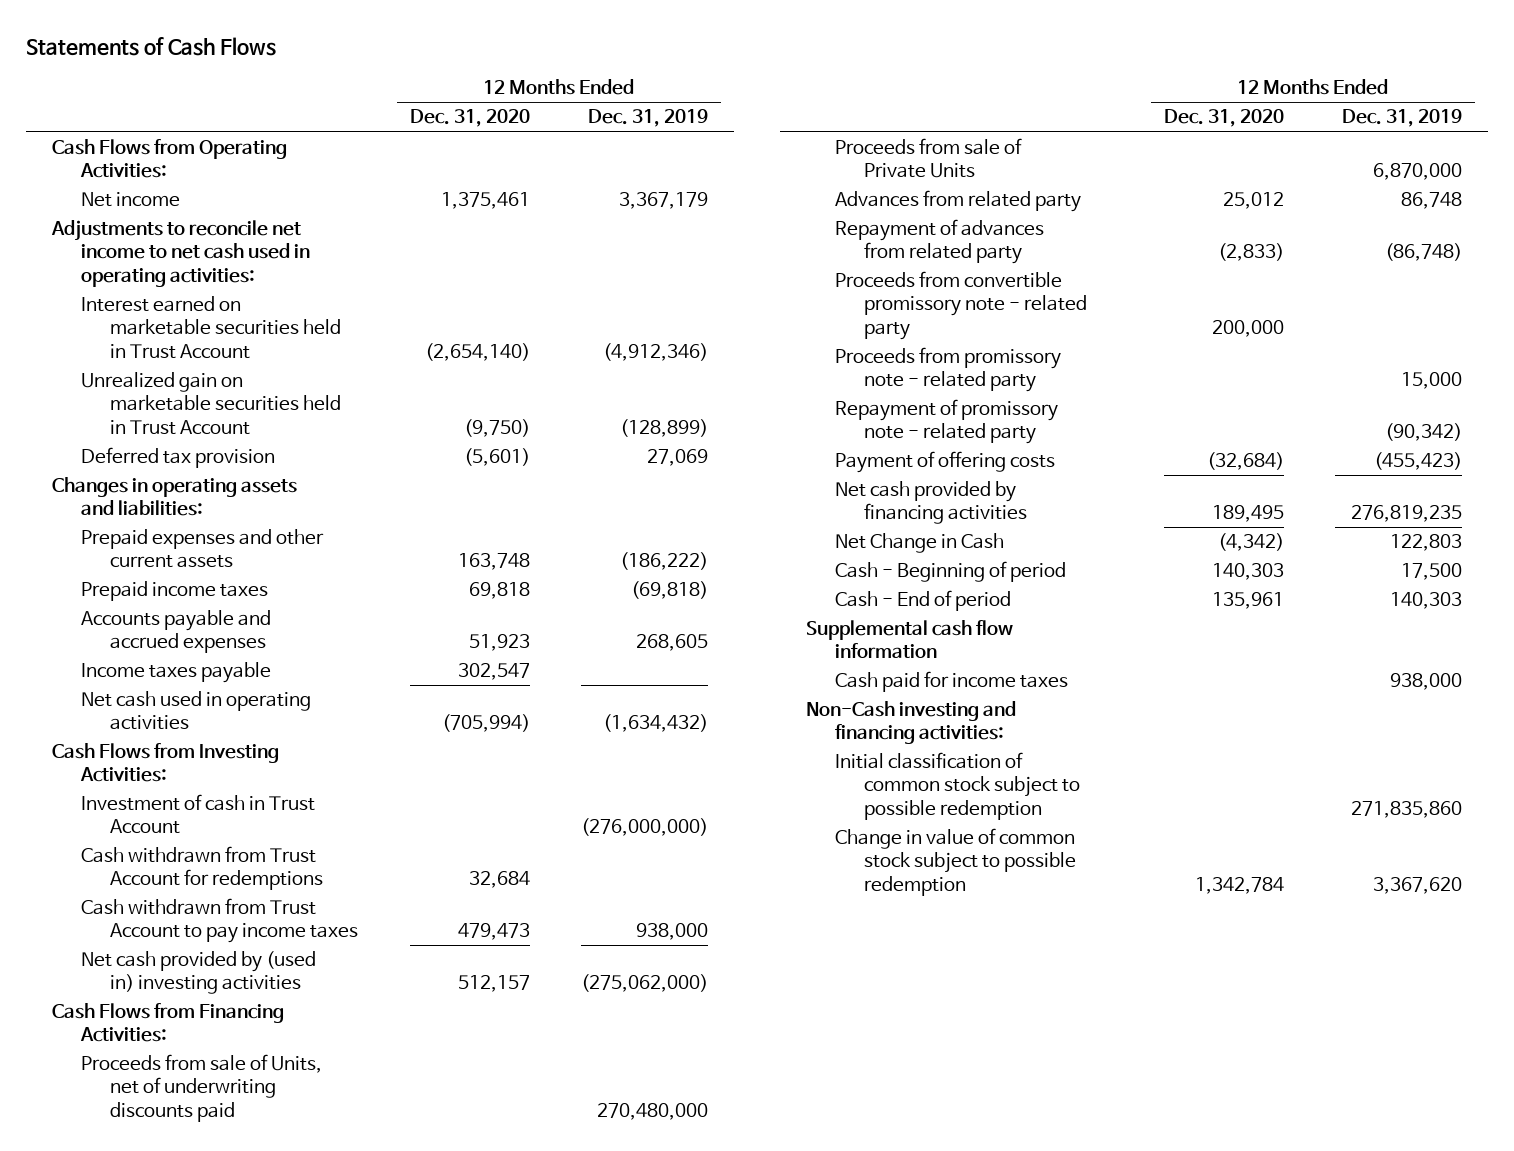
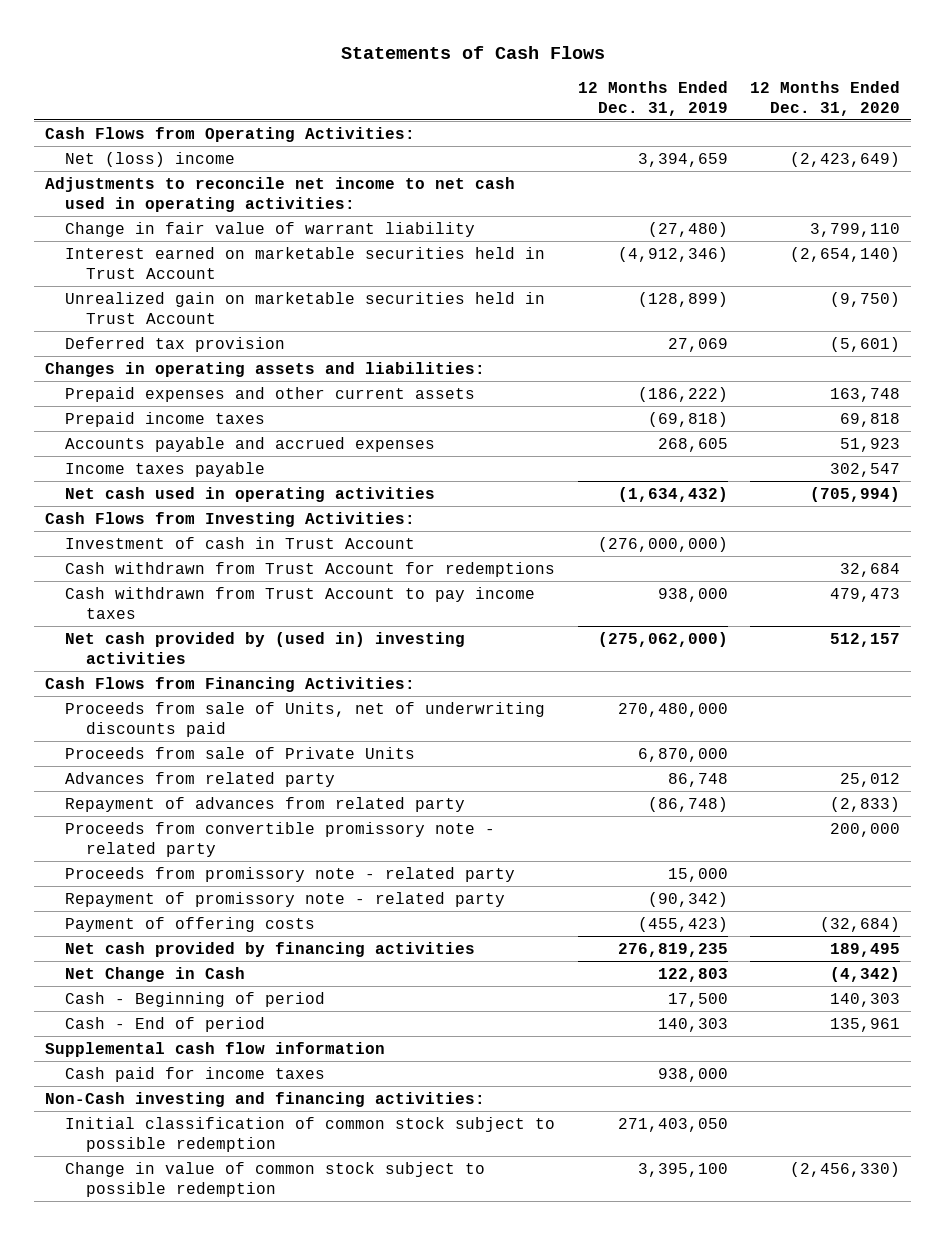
[80,192,180,208] Net income -> [65,151,236,167] Net (loss) income
[440,192,530,210] 1,375,461 -> [789,151,900,167] (2,423,649)
[619,192,709,210] 3,367,179 -> [637,152,728,167] 3,394,659
none -> [65,221,476,237] Change in fair value of warrant liability
[1351,800,1463,818] 271,835,860 -> [617,1117,728,1132] 271,403,050
[1194,876,1284,894] 1,342,784 -> [789,1161,900,1177] (2,456,330)
[1373,876,1463,894] 3,367,620 -> [637,1162,728,1177] 3,395,100

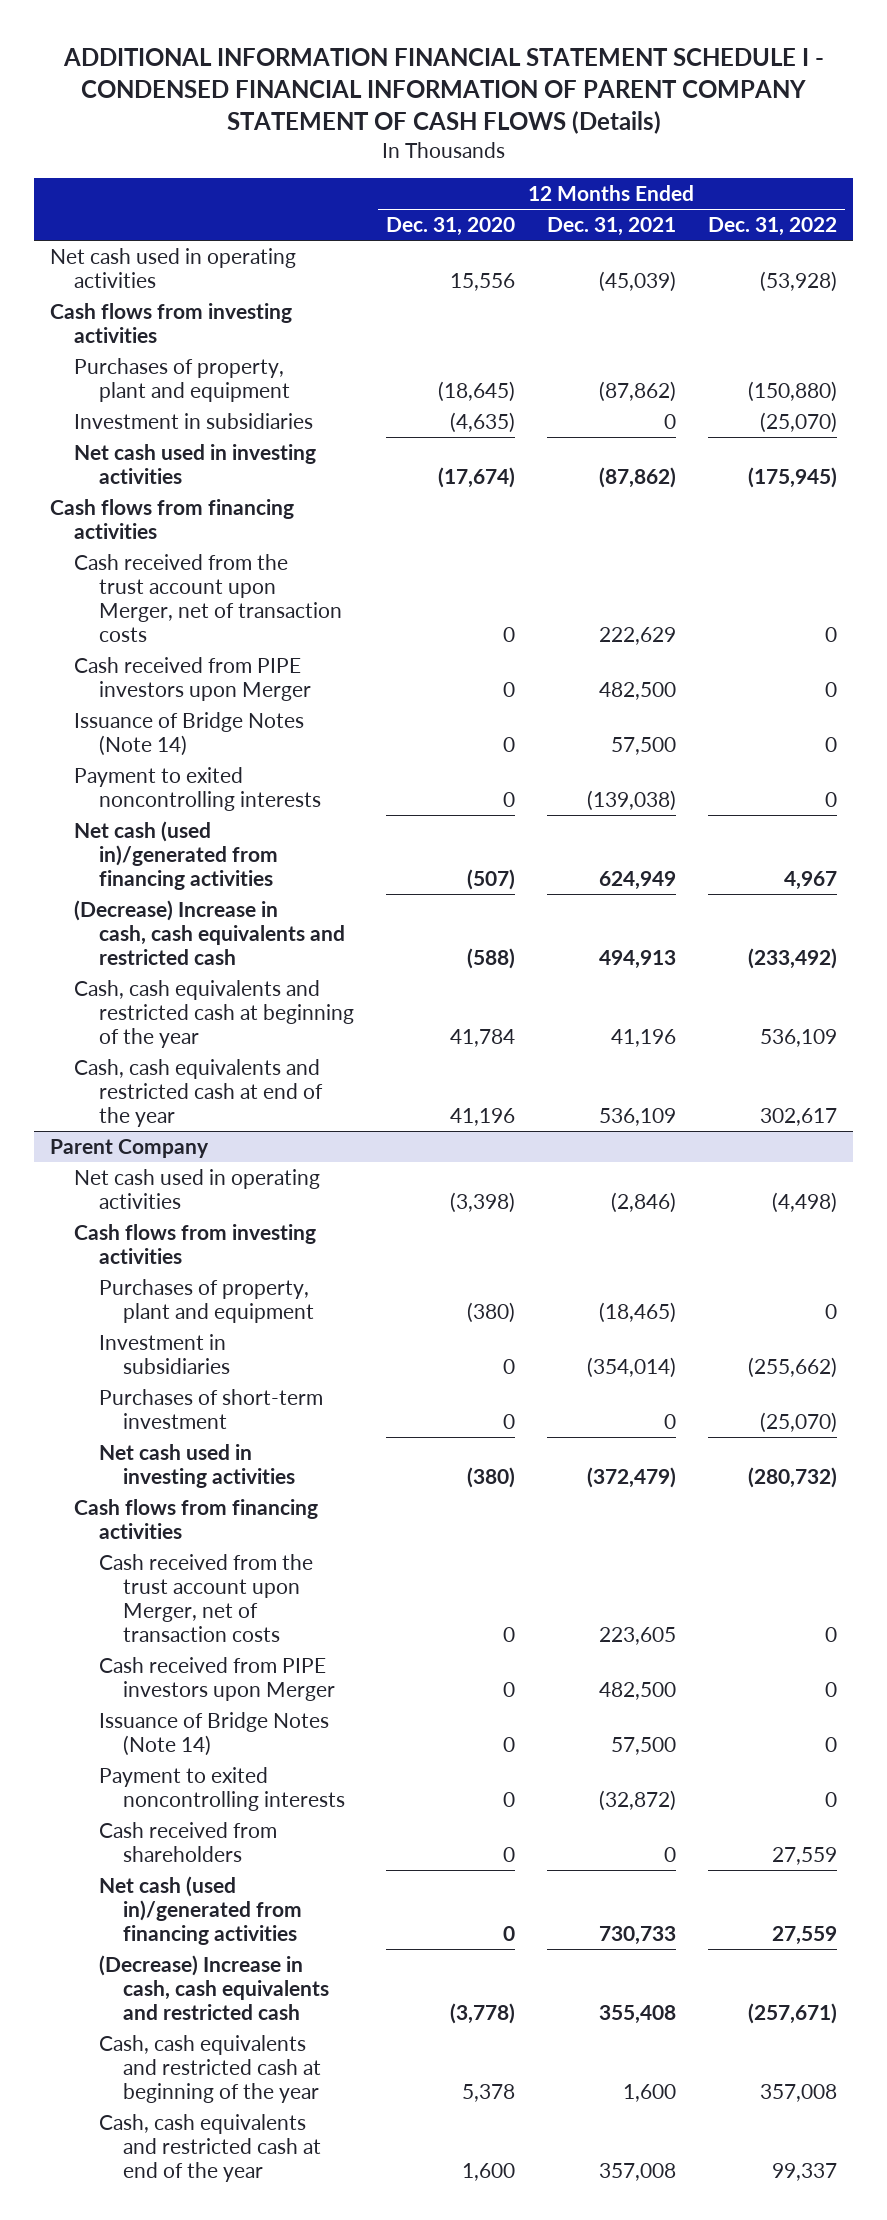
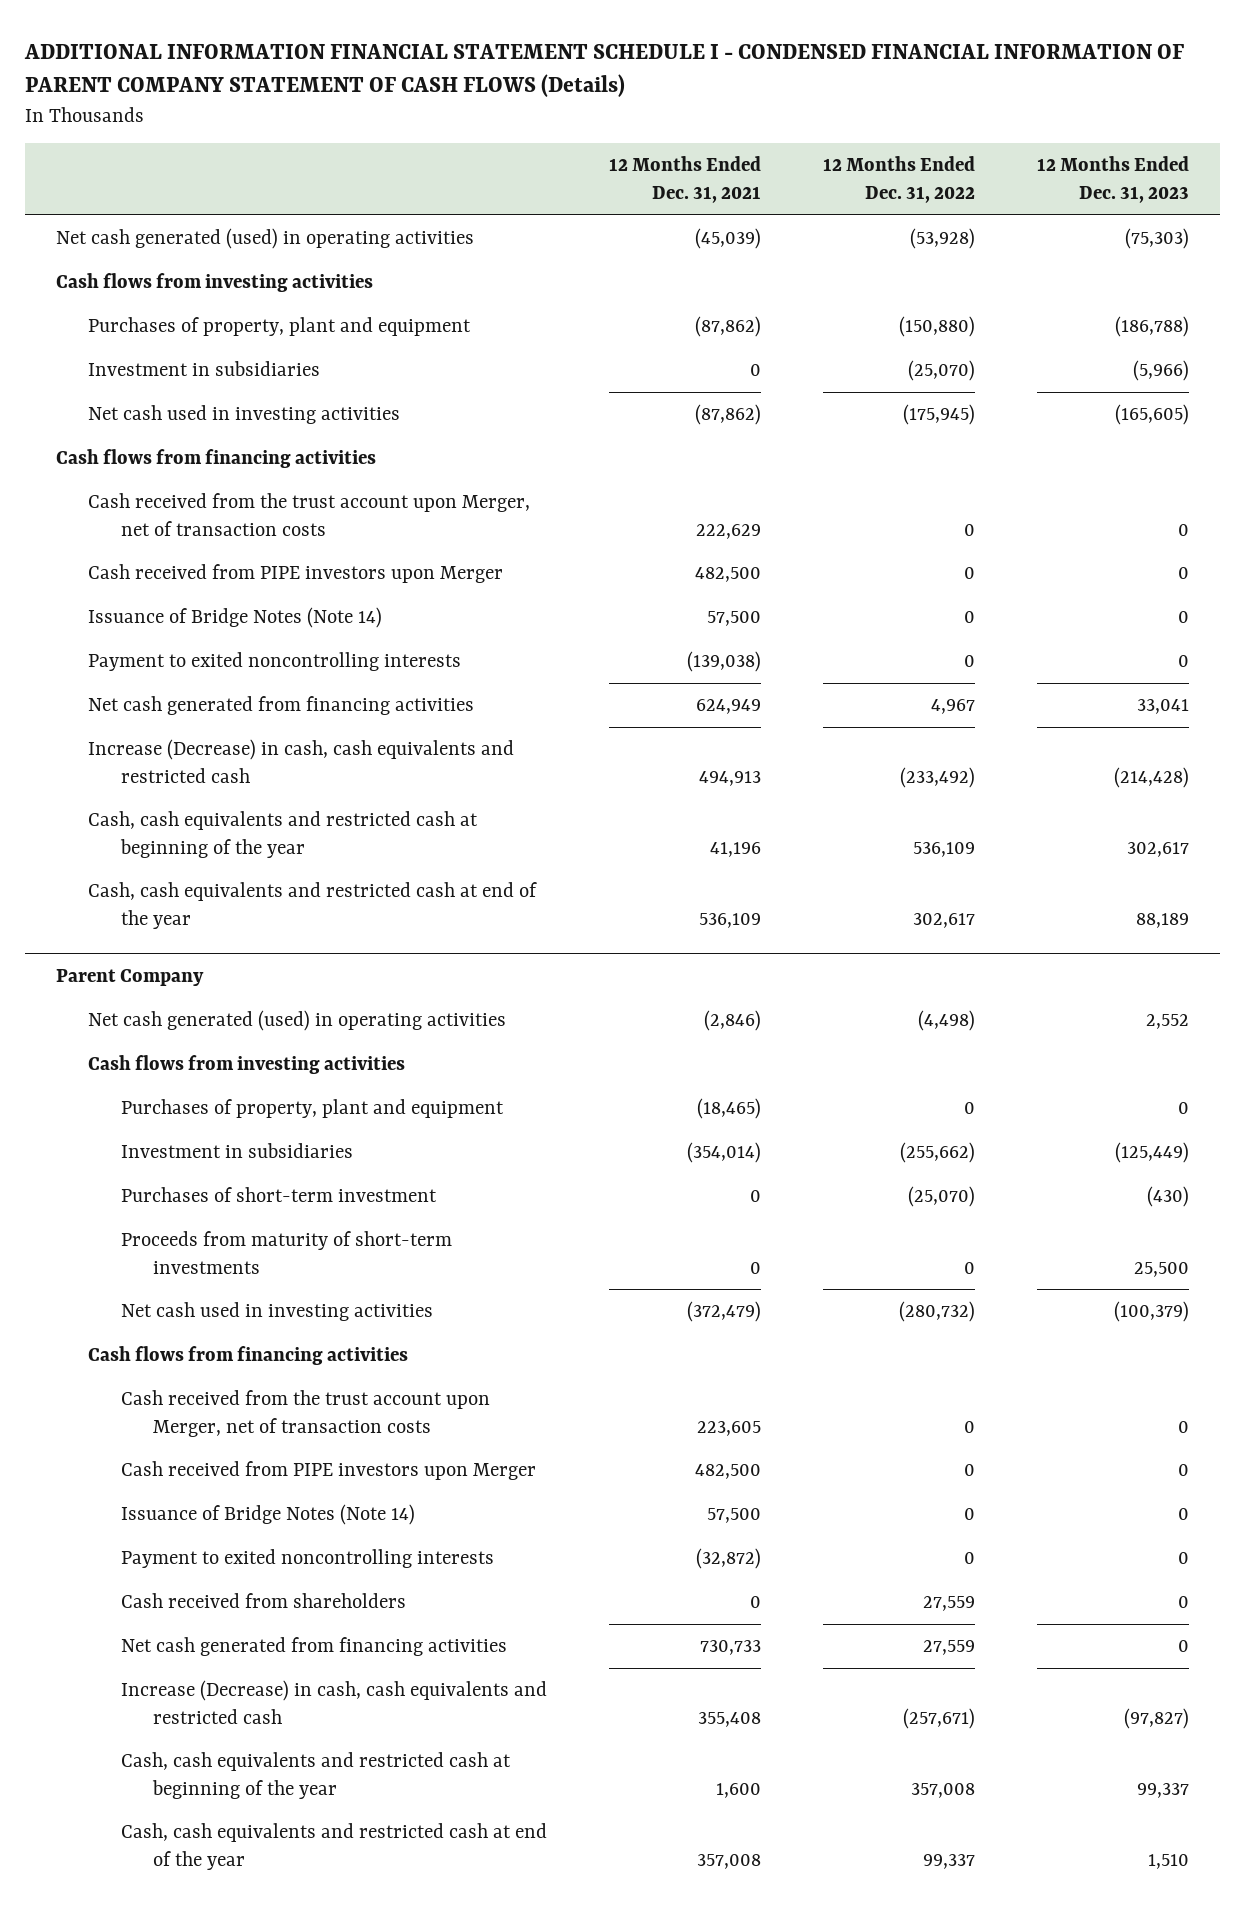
[385,217,515,237] Dec. 31, 2020 -> none
none -> [1036,156,1189,204] 12 Months Ended Dec. 31, 2023
[50,247,297,288] Net cash used in operating activities -> [55,228,474,250] Net cash generated (used) in operating activities
[74,820,278,890] Net cash (used in)/generated from financing activities -> [88,696,475,716] Net cash generated from financing activities
[74,899,345,965] (Decrease) Increase in cash, cash equivalents and restricted cash -> [88,739,515,783] Increase (Decrease) in cash, cash equivalents and restricted cash
[74,1168,321,1209] Net cash used in operating activities -> [88,1010,507,1032] Net cash generated (used) in operating activities
none -> [120,1231,452,1274] Proceeds from maturity of short-term investments
[98,1875,302,1945] Net cash (used in)/generated from financing activities -> [120,1637,507,1657] Net cash generated from financing activities
[98,1954,329,2020] (Decrease) Increase in cash, cash equivalents and restricted cash -> [120,1680,547,1724] Increase (Decrease) in cash, cash equivalents and restricted cash

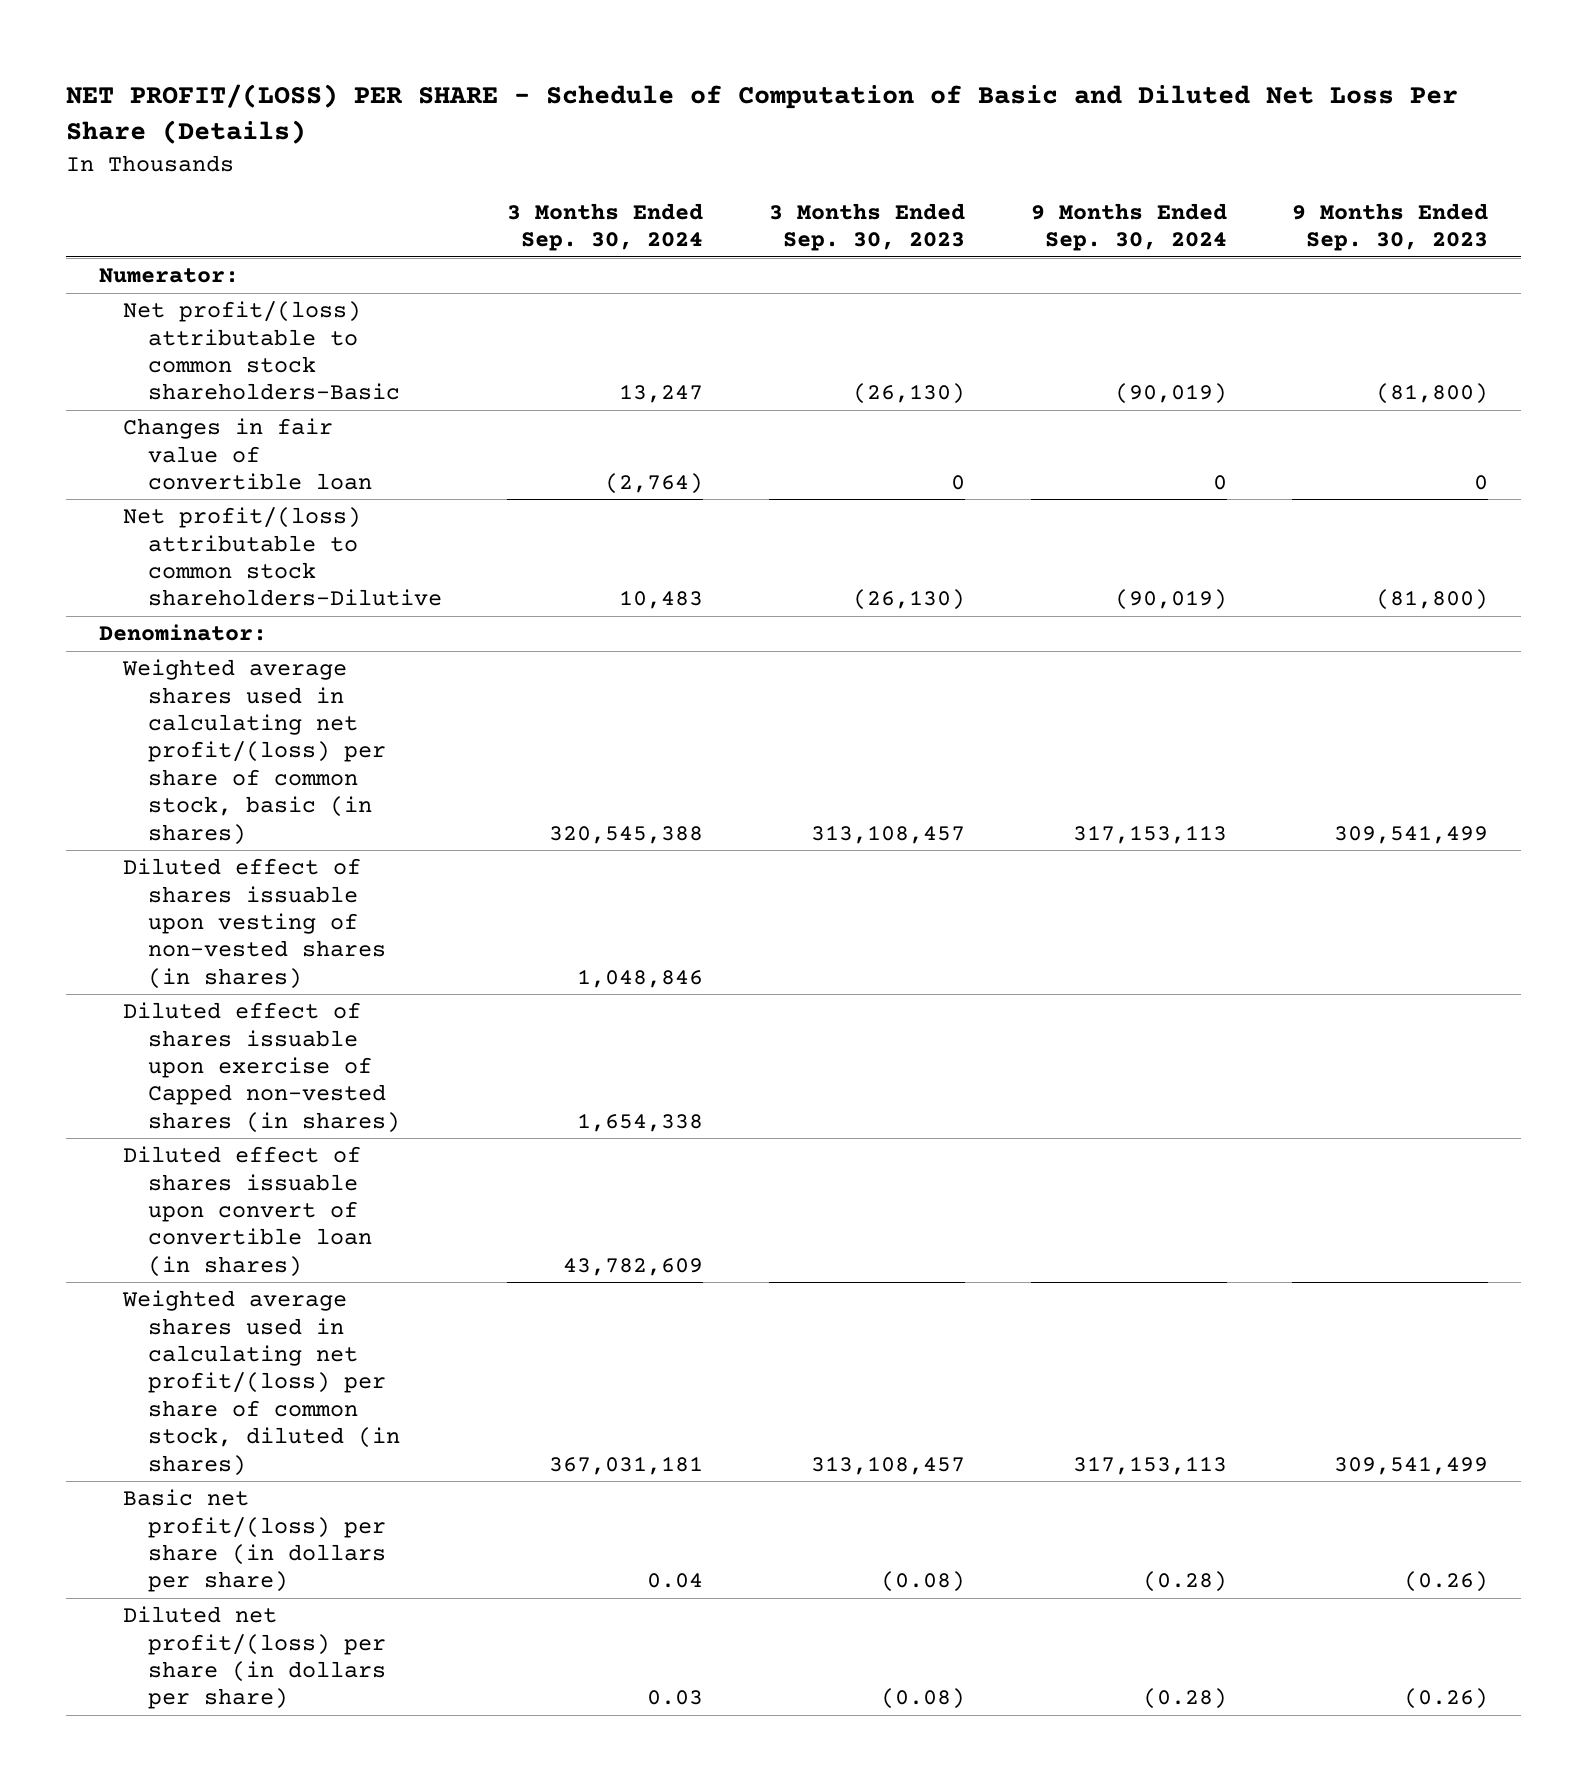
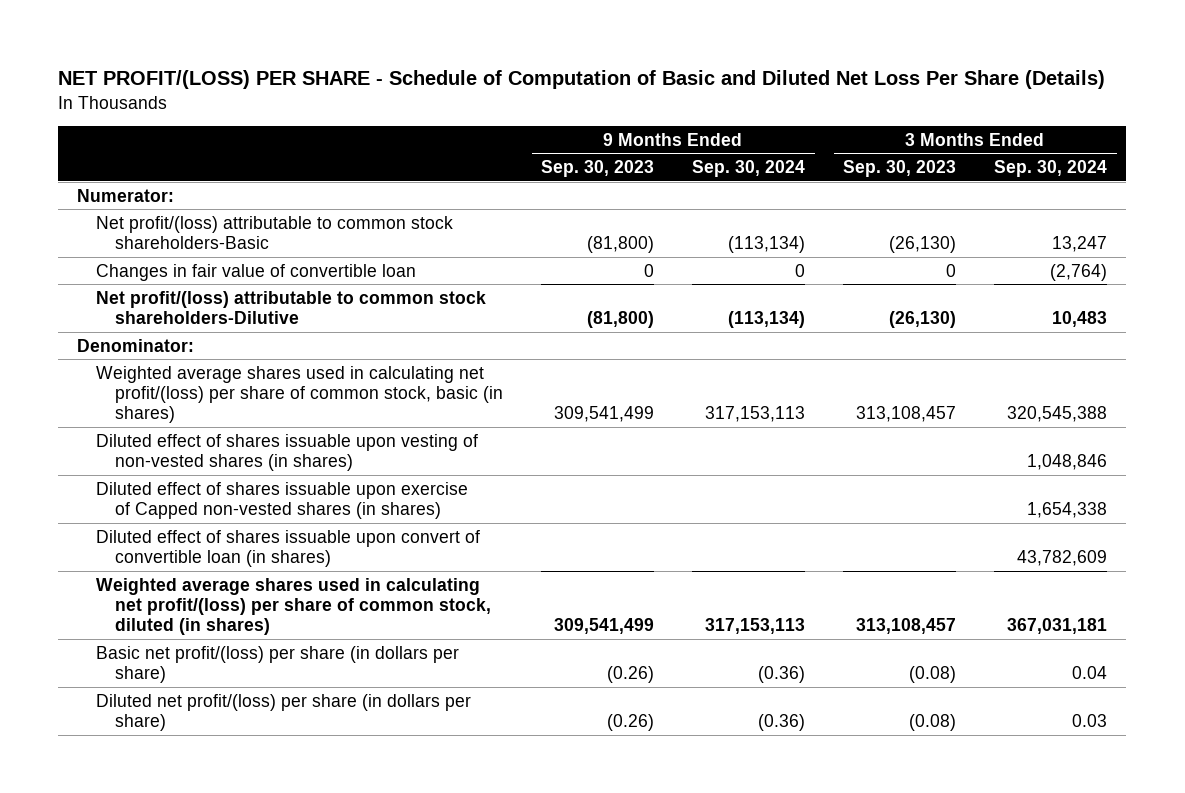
[1114,383,1227,405] (90,019) -> [728,235,806,253] (113,134)
[1114,589,1227,611] (90,019) -> [728,310,806,328] (113,134)
[1142,1571,1227,1593] (0.28) -> [758,665,806,683] (0.36)
[1142,1688,1227,1710] (0.28) -> [758,713,806,731] (0.36)

